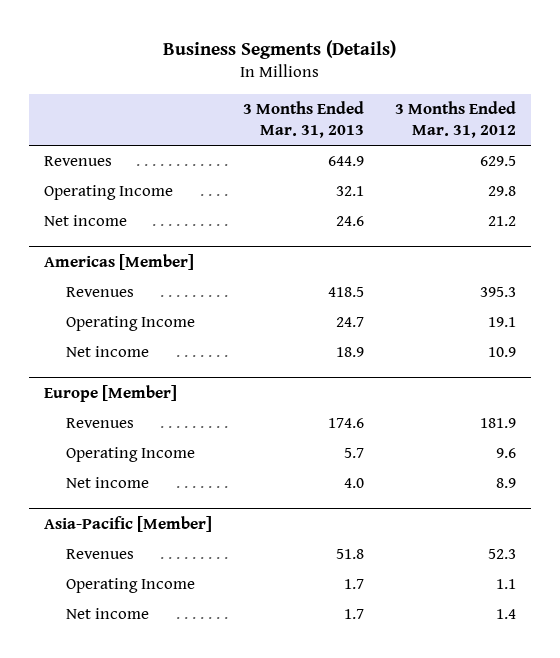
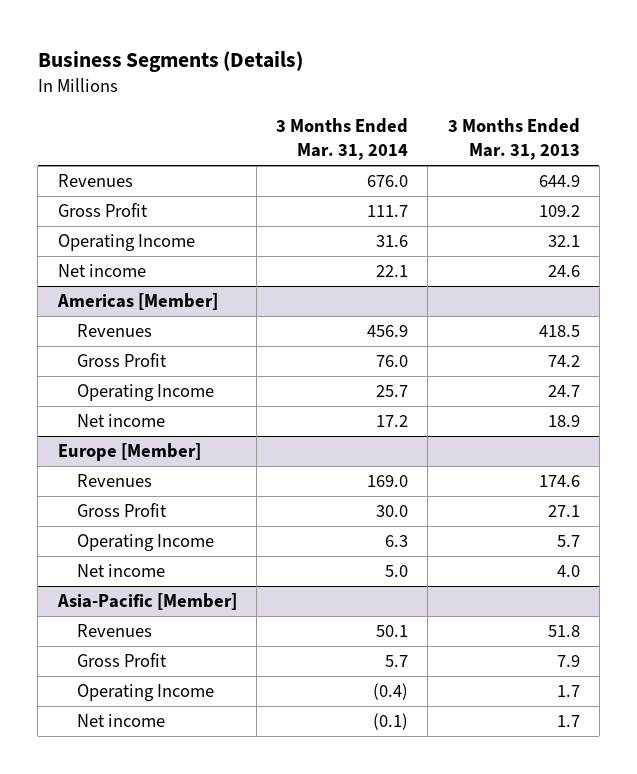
[394,101,516,138] 3 Months Ended Mar. 31, 2012 -> none
none -> [276,118,409,161] 3 Months Ended Mar. 31, 2014
none -> [57,203,148,218] Gross Profit
none -> [76,353,167,368] Gross Profit
none -> [76,503,167,518] Gross Profit
none -> [76,653,167,668] Gross Profit

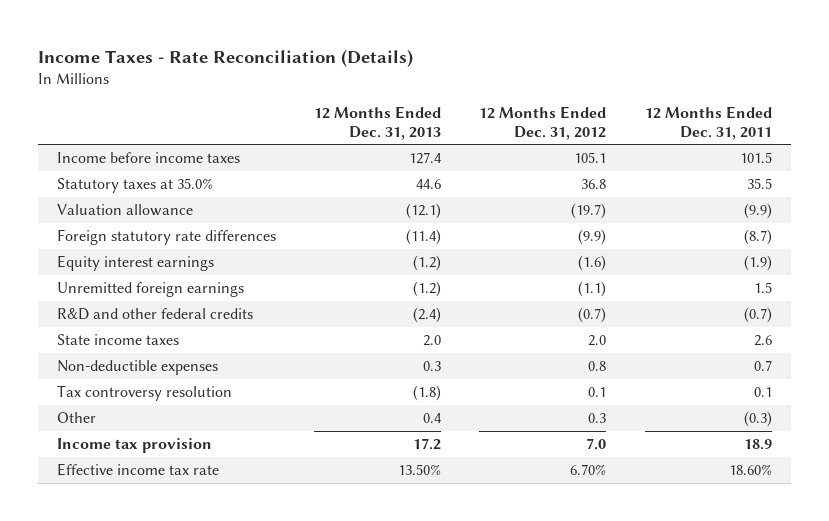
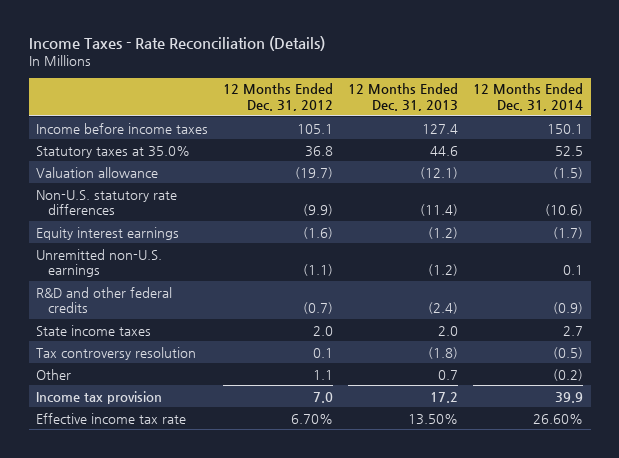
[644,106,772,140] 12 Months Ended Dec. 31, 2011 -> none
none -> [473,83,584,111] 12 Months Ended Dec. 31, 2014
[56,229,276,246] Foreign statutory rate differences -> [36,189,178,216] Non-U.S. statutory rate differences
[56,282,244,298] Unremitted foreign earnings -> [36,248,163,278] Unremitted non-U.S. earnings
[56,360,218,376] Non-deductible expenses -> none
[423,413,443,424] 0.4 -> [438,369,459,380] 0.7
[588,413,607,424] 0.3 -> [313,369,334,380] 1.1

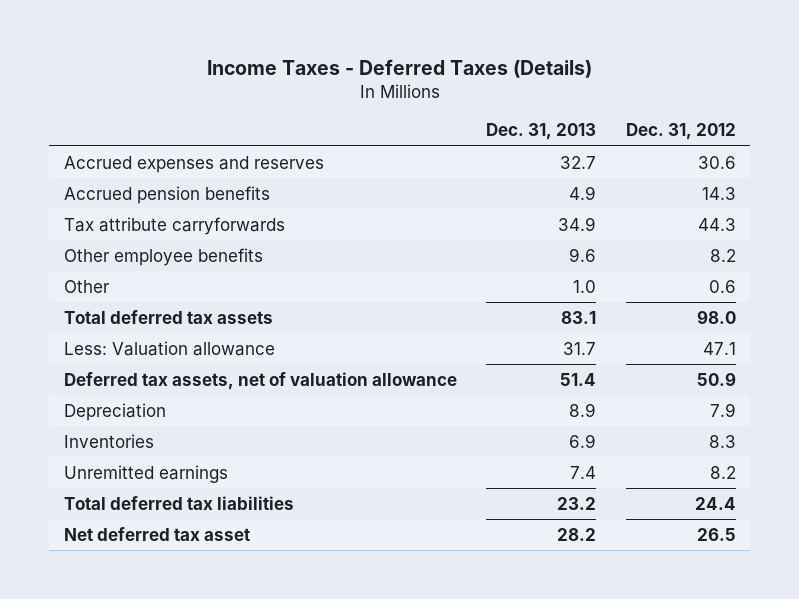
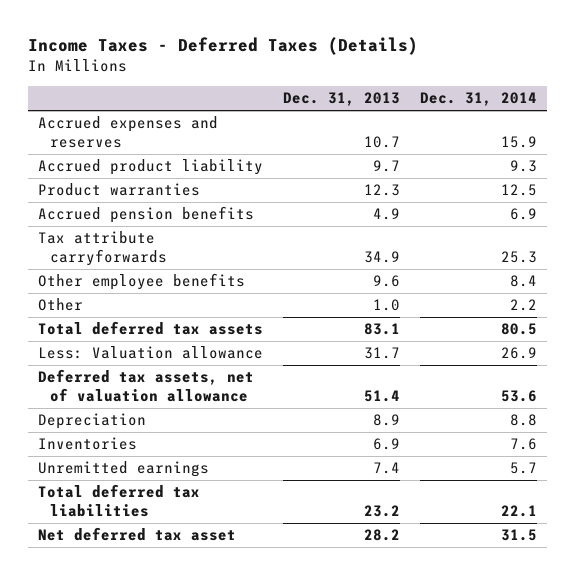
[625,123,736,141] Dec. 31, 2012 -> none
none -> [420,92,538,107] Dec. 31, 2014
[560,155,597,169] 32.7 -> [364,135,401,148] 10.7
none -> [38,159,264,176] Accrued product liability
none -> [38,183,201,197] Product warranties

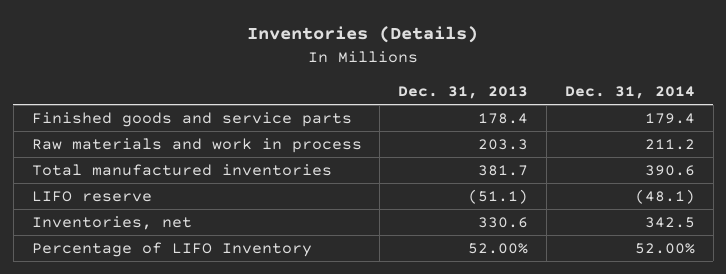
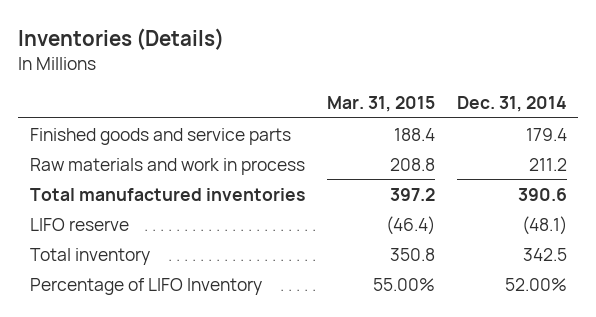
[398,86,529,100] Dec. 31, 2013 -> none
none -> [326,96,435,113] Mar. 31, 2015
[31,216,192,231] Inventories, net -> [29,247,150,265] Total inventory

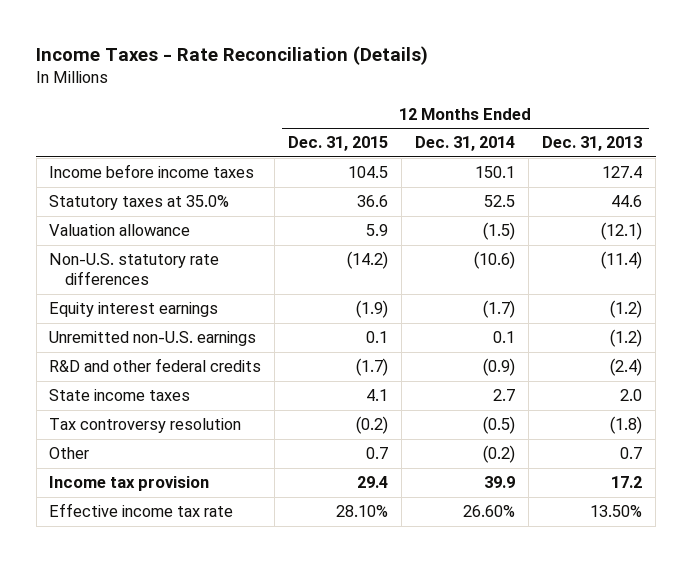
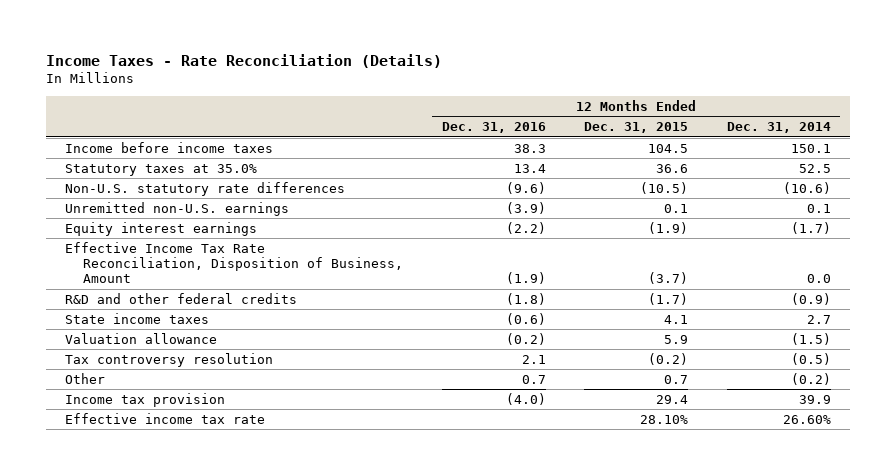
[542,136,643,152] Dec. 31, 2013 -> none
none -> [441,122,546,134] Dec. 31, 2016
[347,251,389,270] (14.2) -> [640,181,689,194] (10.5)
[49,302,219,318] Equity interest earnings -> [64,221,257,236] Equity interest earnings
none -> [64,241,404,284] Effective Income Tax Rate Reconciliation, Disposition of Business, Amount
[49,224,191,237] Valuation allowance -> [64,332,217,344] Valuation allowance

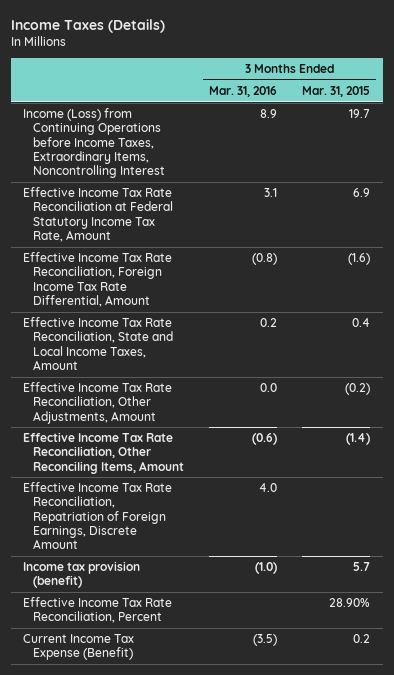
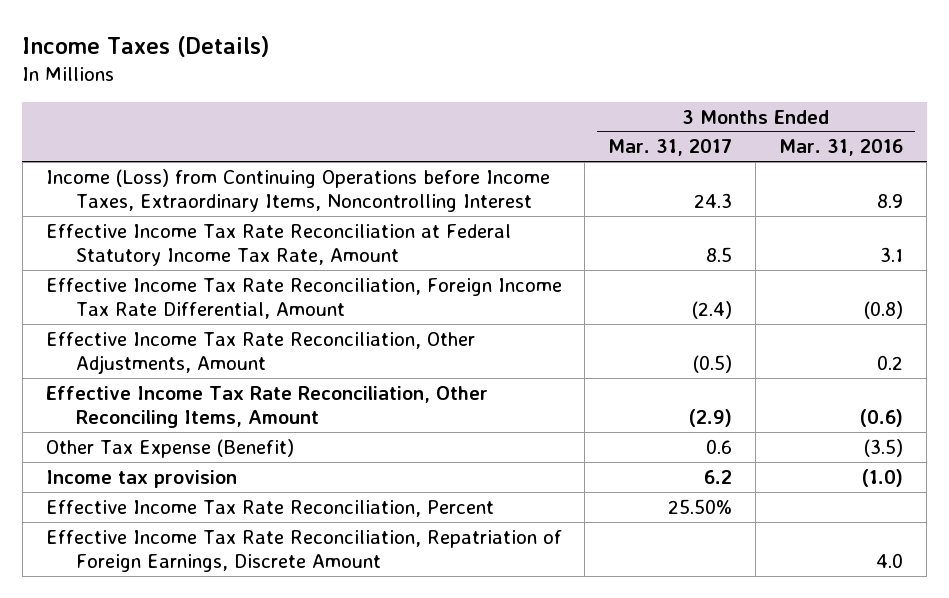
[302,86,371,98] Mar. 31, 2015 -> none
none -> [608,139,733,157] Mar. 31, 2017
[23,317,174,370] Effective Income Tax Rate Reconciliation, State and Local Income Taxes, Amount -> none
[260,383,278,393] 0.0 -> [877,355,904,371] 0.2
none -> [45,438,294,458] Other Tax Expense (Benefit)
[23,561,141,589] Income tax provision (benefit) -> [45,469,237,488] Income tax provision
[23,634,135,661] Current Income Tax Expense (Benefit) -> none
[23,482,173,550] Effective Income Tax Rate Reconciliation, Repatriation of Foreign Earnings, Discrete Amount -> [45,529,562,573] Effective Income Tax Rate Reconciliation, Repatriation of Foreign Earnings, Discrete Amount

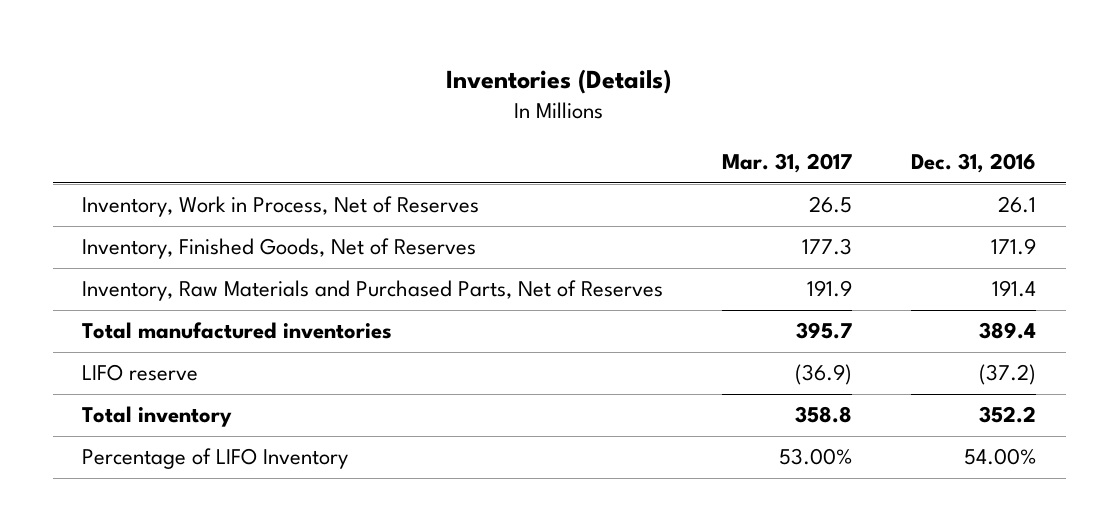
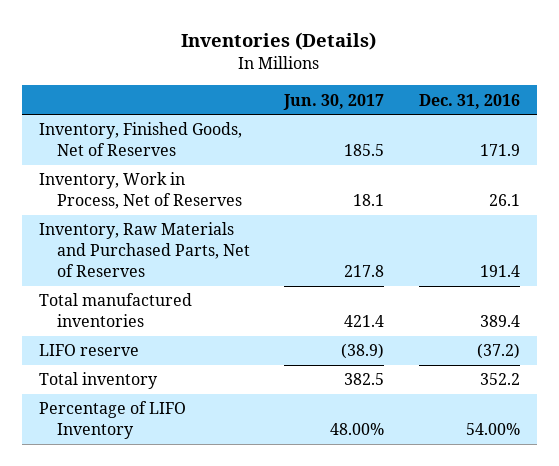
[722,153,853,174] Mar. 31, 2017 -> none
none -> [283,93,385,110] Jun. 30, 2017
[82,196,480,218] Inventory, Work in Process, Net of Reserves -> [39,172,242,210] Inventory, Work in Process, Net of Reserves

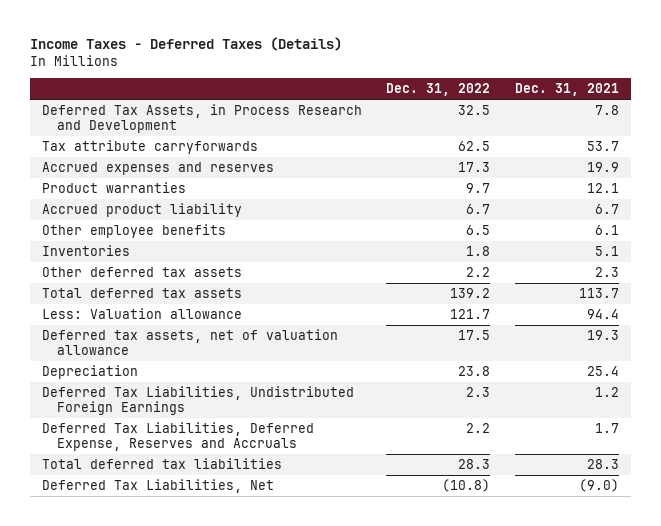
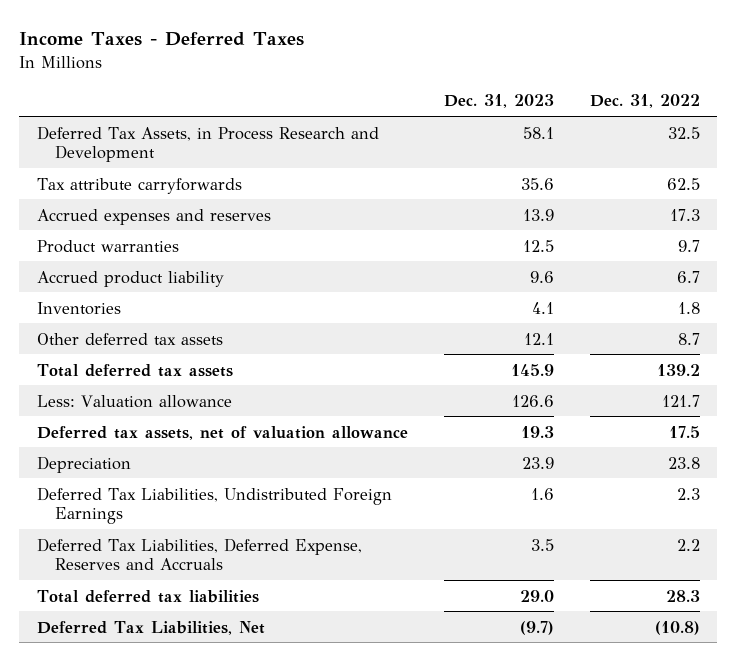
[30,37,343,52] Income Taxes - Deferred Taxes (Details) -> [19,32,305,47] Income Taxes - Deferred Taxes
[514,83,619,97] Dec. 31, 2021 -> none
none -> [443,94,554,109] Dec. 31, 2023
[42,224,227,239] Other employee benefits -> none
[466,267,491,278] 2.2 -> [677,332,700,345] 8.7

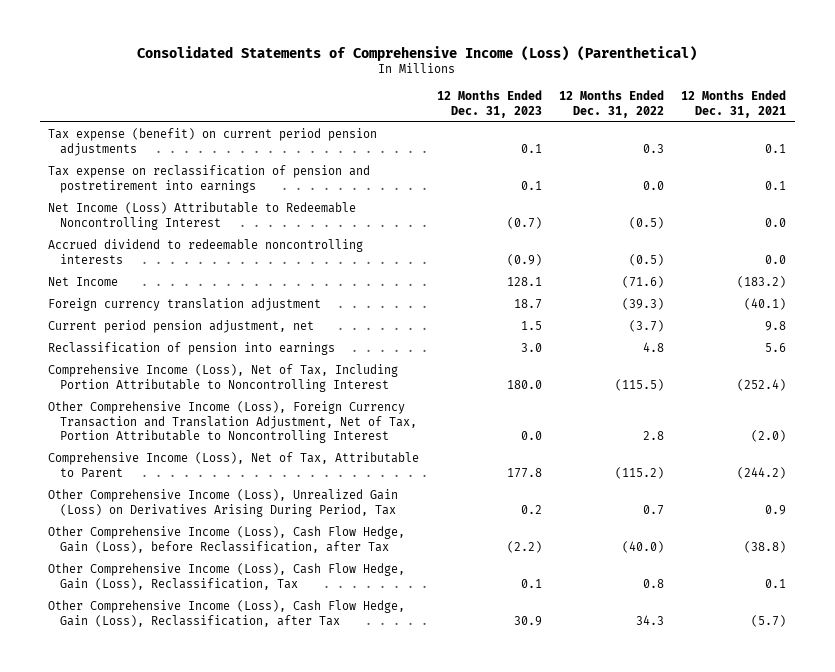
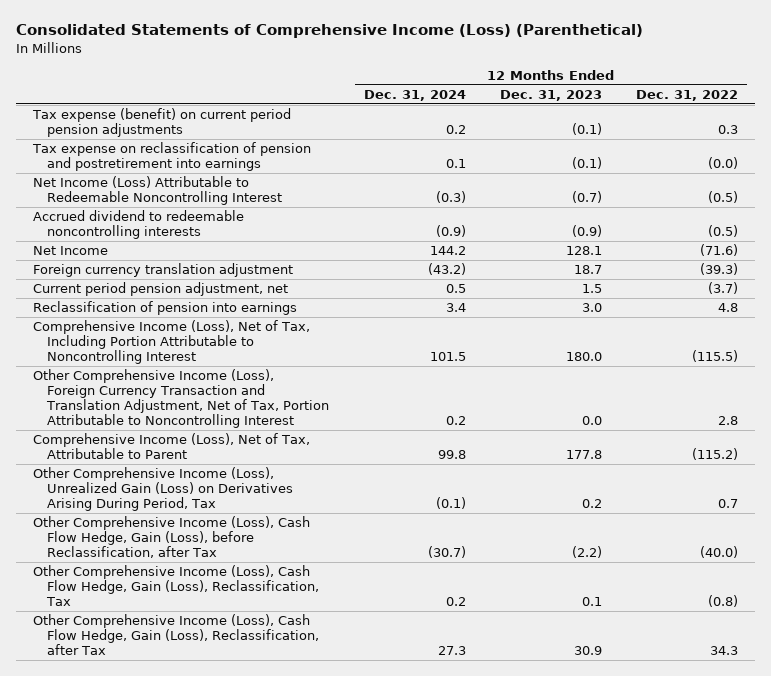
[681,90,787,118] 12 Months Ended Dec. 31, 2021 -> none
none -> [363,89,466,101] Dec. 31, 2024
[520,143,542,153] 0.1 -> [571,123,602,136] (0.1)
[520,180,542,190] 0.1 -> [571,157,602,170] (0.1)
[642,180,664,190] 0.0 -> [708,157,739,170] (0.0)
[642,578,664,588] 0.8 -> [708,595,739,608] (0.8)

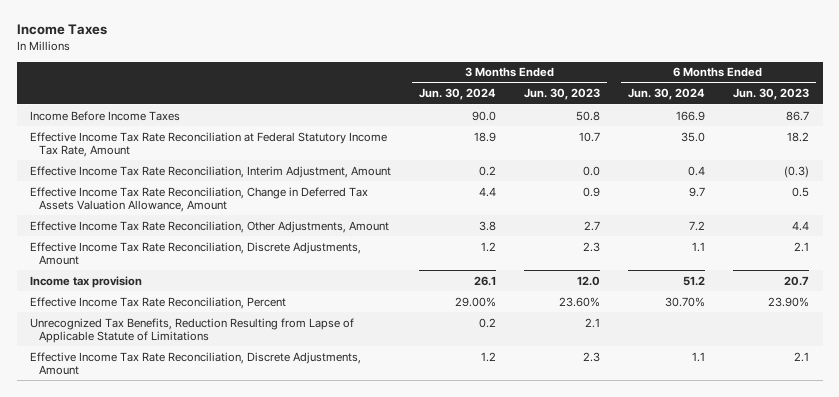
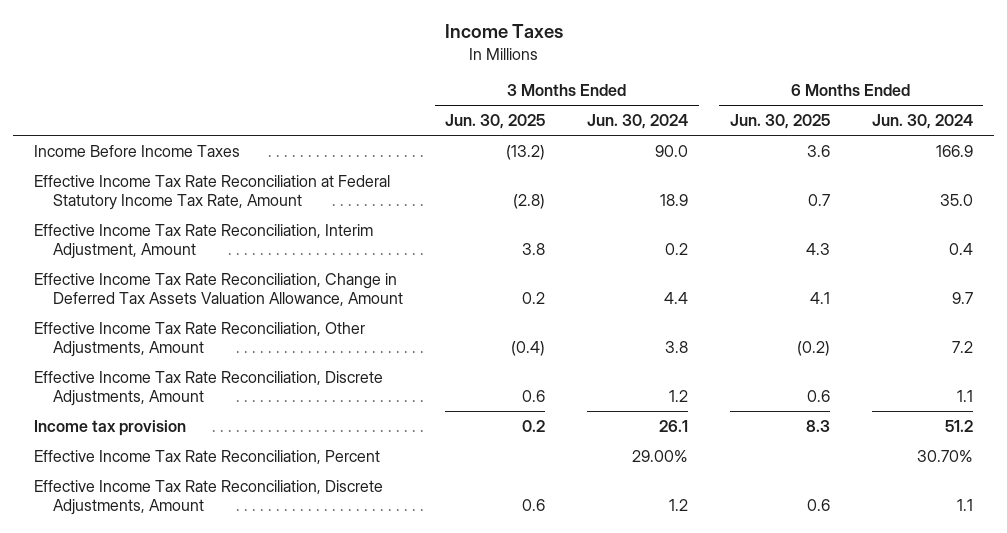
[524,88,601,101] Jun. 30, 2023 -> none
[732,88,809,101] Jun. 30, 2023 -> none
none -> [445,114,546,130] Jun. 30, 2025
none -> [729,114,830,130] Jun. 30, 2025
[30,317,355,343] Unrecognized Tax Benefits, Reduction Resulting from Lapse of Applicable Statute of Limitations -> none

